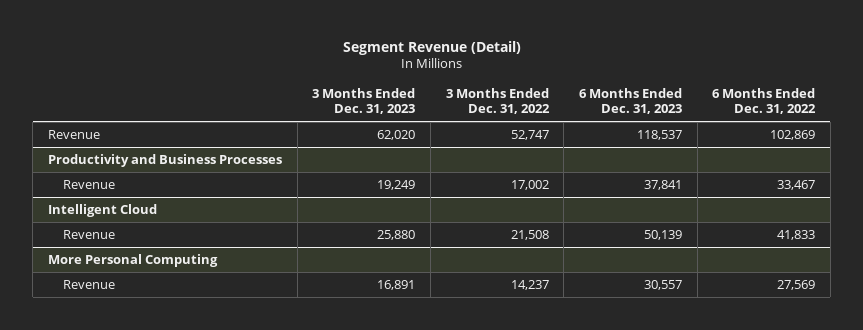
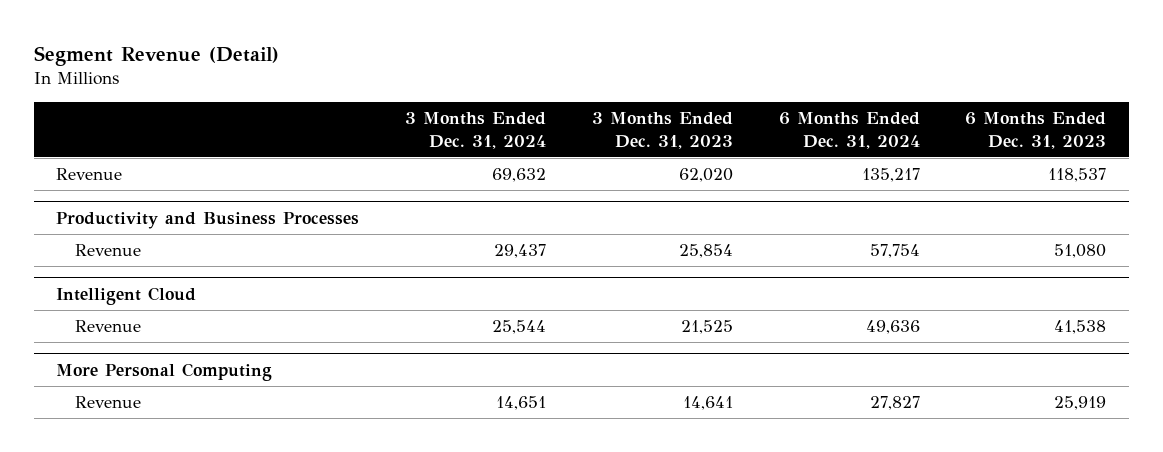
[445,87,550,115] 3 Months Ended Dec. 31, 2022 -> none
[712,87,817,115] 6 Months Ended Dec. 31, 2022 -> none
none -> [405,112,547,149] 3 Months Ended Dec. 31, 2024
none -> [778,112,920,149] 6 Months Ended Dec. 31, 2024
[377,179,416,190] 19,249 -> [678,244,733,259] 25,854
[643,179,682,190] 37,841 -> [1054,244,1107,259] 51,080
[377,229,416,240] 25,880 -> [680,320,733,335] 21,525
[643,229,682,240] 50,139 -> [1054,320,1107,335] 41,538
[377,279,416,290] 16,891 -> [682,396,733,411] 14,641
[643,279,682,290] 30,557 -> [1054,396,1107,411] 25,919

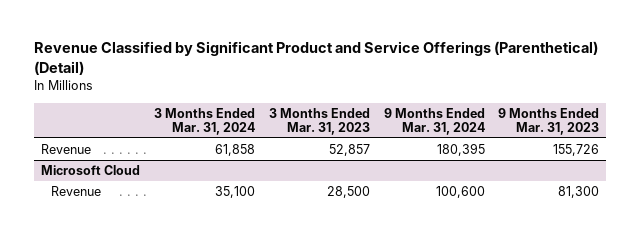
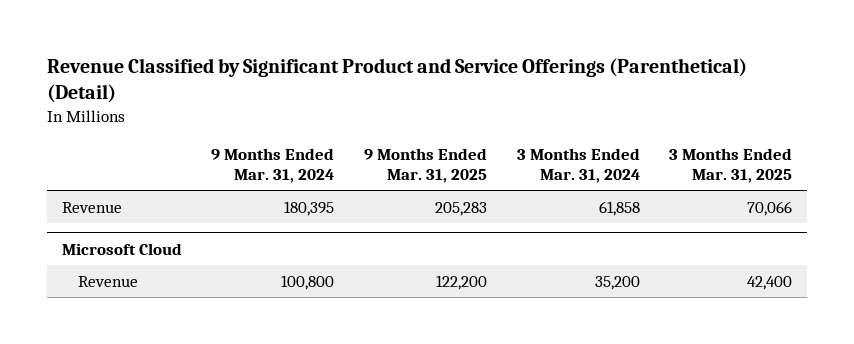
[268,107,370,136] 3 Months Ended Mar. 31, 2023 -> none
[498,107,600,136] 9 Months Ended Mar. 31, 2023 -> none
none -> [364,148,488,183] 9 Months Ended Mar. 31, 2025
none -> [669,148,793,183] 3 Months Ended Mar. 31, 2025
[214,185,255,198] 35,100 -> [594,275,640,290] 35,200
[435,185,485,198] 100,600 -> [281,274,335,290] 100,800

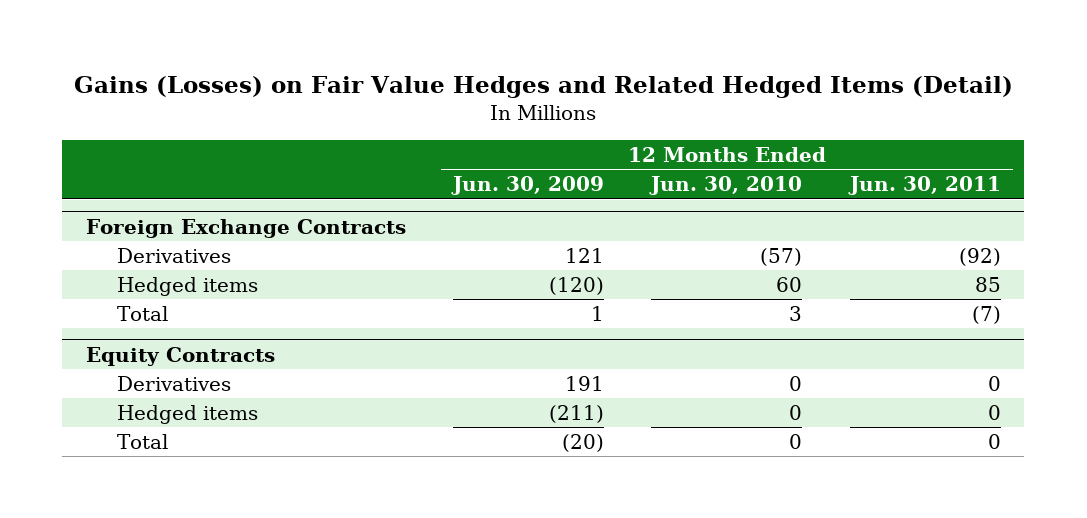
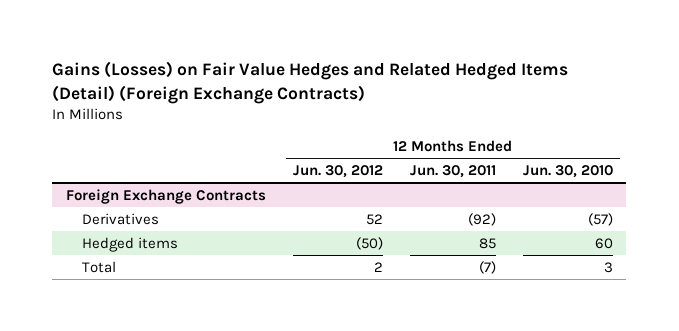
[74,76,1014,99] Gains (Losses) on Fair Value Hedges and Related Hedged Items (Detail) -> [52,61,569,104] Gains (Losses) on Fair Value Hedges and Related Hedged Items (Detail) (Foreign Exchange Contracts)
[451,176,605,196] Jun. 30, 2009 -> none
none -> [292,165,383,179] Jun. 30, 2012
[85,346,275,366] Equity Contracts -> none
[117,375,232,391] Derivatives -> none
[117,404,259,424] Hedged items -> none
[117,433,169,449] Total -> none

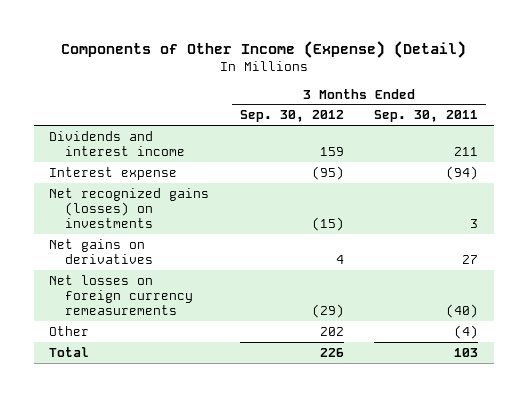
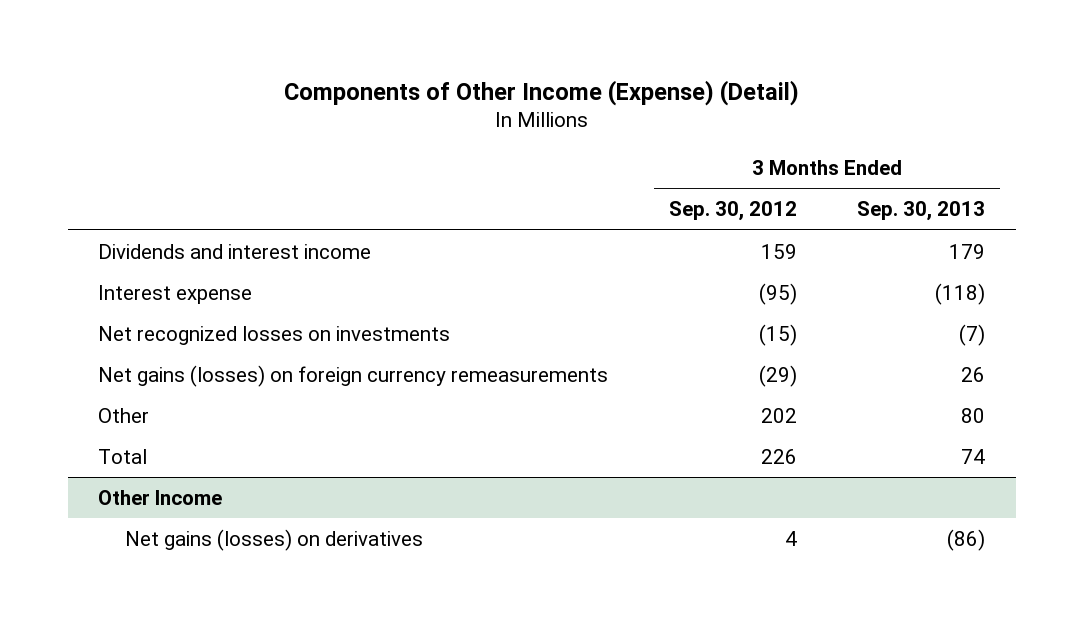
[374,110,479,123] Sep. 30, 2011 -> none
none -> [857,201,986,222] Sep. 30, 2013
[48,238,154,264] Net gains on derivatives -> none
[48,187,209,228] Net recognized gains (losses) on investments -> [98,325,451,345] Net recognized losses on investments
[48,274,194,315] Net losses on foreign currency remeasurements -> [98,364,609,387] Net gains (losses) on foreign currency remeasurements
none -> [98,489,223,505] Other Income
none -> [124,528,423,551] Net gains (losses) on derivatives

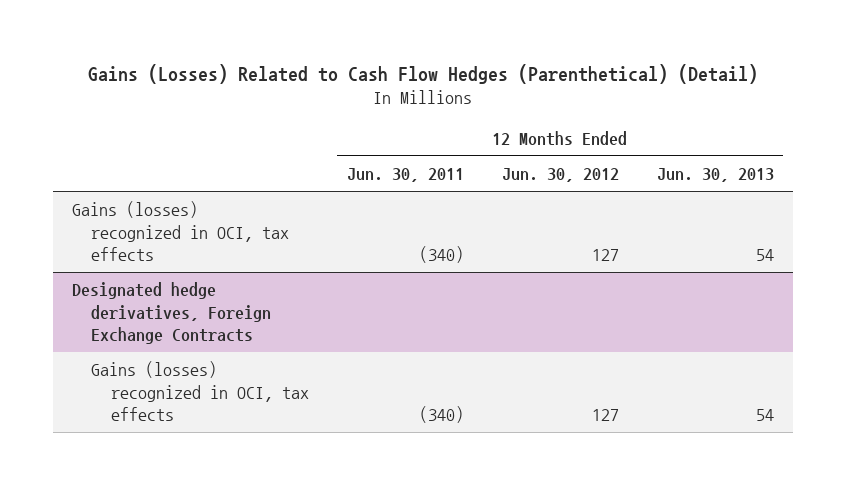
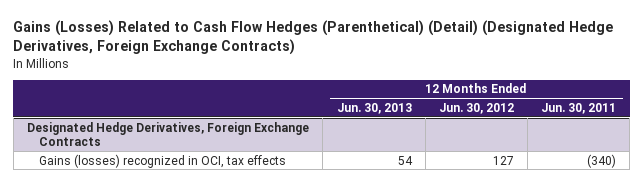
[87,63,758,84] Gains (Losses) Related to Cash Flow Hedges (Parenthetical) (Detail) -> [13,20,614,56] Gains (Losses) Related to Cash Flow Hedges (Parenthetical) (Detail) (Designated Hedge Derivatives, Foreign Exchange Contracts)
[71,201,290,261] Gains (losses) recognized in OCI, tax effects -> none
[71,282,272,344] Designated hedge derivatives, Foreign Exchange Contracts -> [27,121,310,147] Designated Hedge Derivatives, Foreign Exchange Contracts

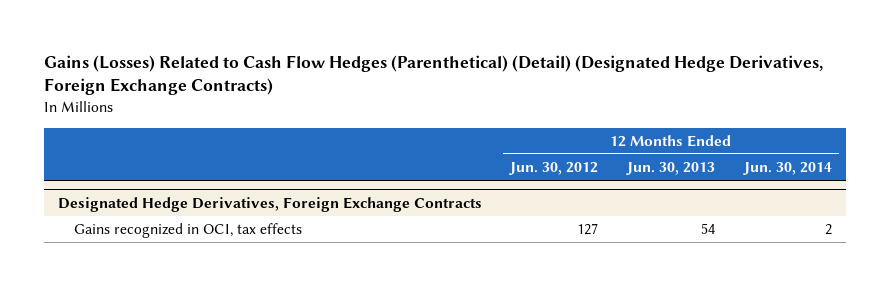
[541,102,617,114] Jun. 30, 2011 -> none
none -> [742,162,832,176] Jun. 30, 2014
[39,153,287,168] Gains (losses) recognized in OCI, tax effects -> [73,223,302,239] Gains recognized in OCI, tax effects

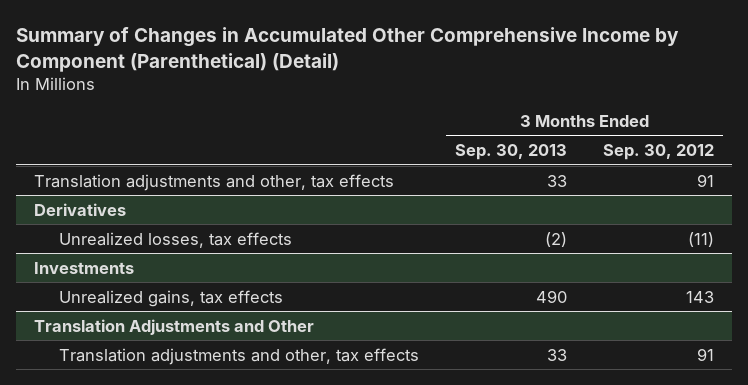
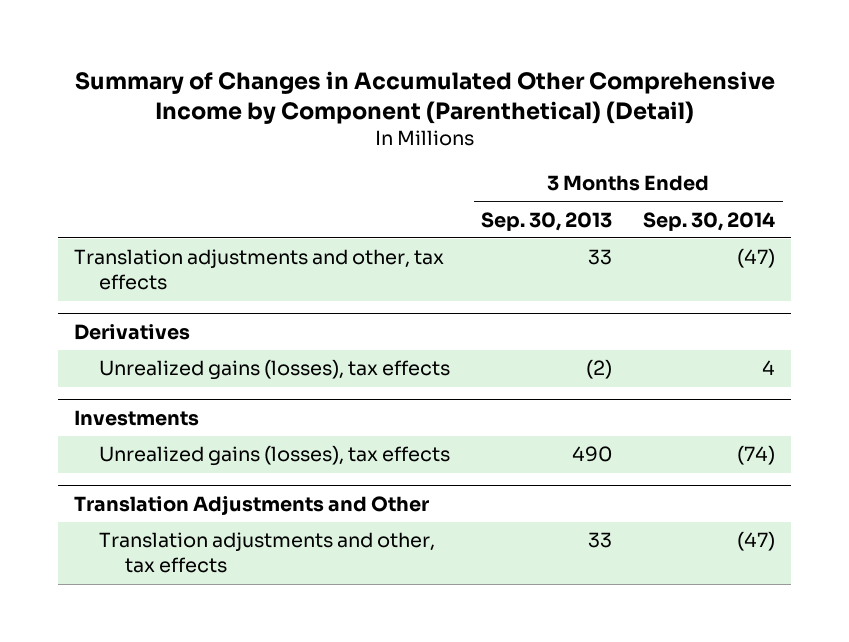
[603,144,715,161] Sep. 30, 2012 -> none
none -> [643,211,776,231] Sep. 30, 2014
[59,231,293,248] Unrealized losses, tax effects -> [99,359,451,381] Unrealized gains (losses), tax effects
[59,289,284,307] Unrealized gains, tax effects -> [99,445,451,467] Unrealized gains (losses), tax effects

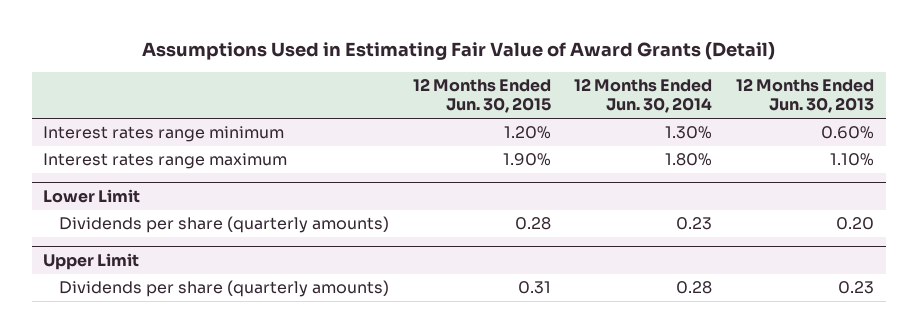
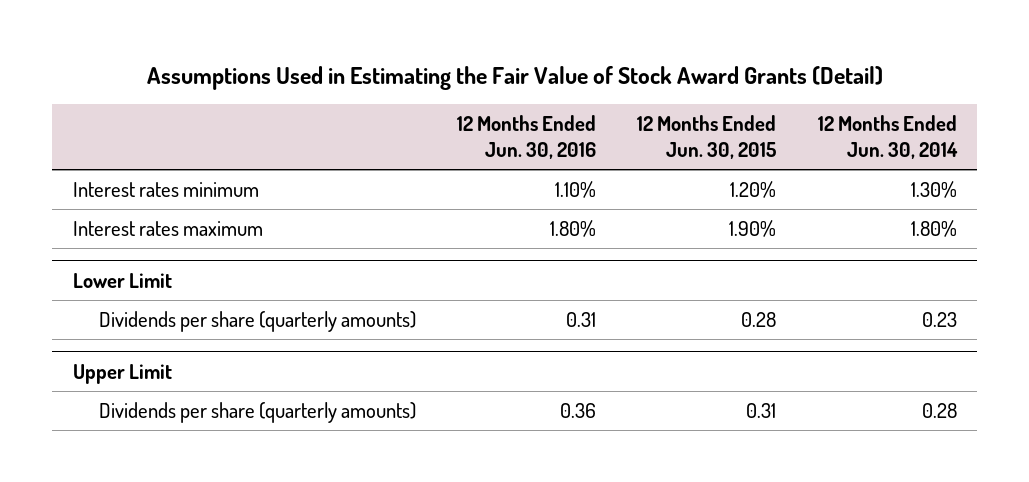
[141,42,775,61] Assumptions Used in Estimating Fair Value of Award Grants (Detail) -> [146,65,883,90] Assumptions Used in Estimating the Fair Value of Stock Award Grants (Detail)
[736,78,875,114] 12 Months Ended Jun. 30, 2013 -> none
none -> [457,115,597,160] 12 Months Ended Jun. 30, 2016
[43,126,285,143] Interest rates range minimum -> [72,182,259,198] Interest rates minimum
[43,153,288,170] Interest rates range maximum -> [72,221,263,237] Interest rates maximum

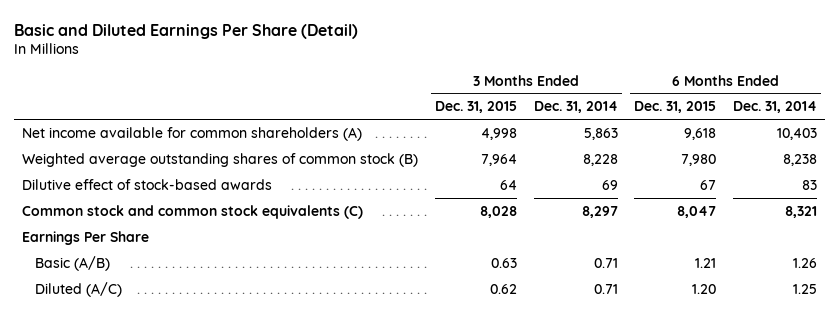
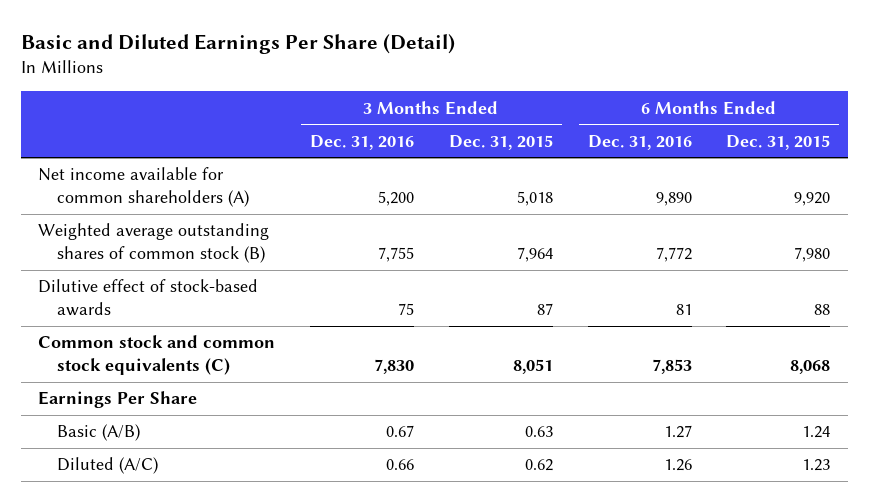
[533,101,618,114] Dec. 31, 2014 -> none
[733,101,818,114] Dec. 31, 2014 -> none
none -> [310,134,415,150] Dec. 31, 2016
none -> [587,134,692,150] Dec. 31, 2016
[480,127,517,140] 4,998 -> [516,191,553,207] 5,018
[684,127,717,140] 9,618 -> [794,192,831,207] 9,920
[499,179,517,190] 64 -> [536,303,553,316] 87
[700,179,717,190] 67 -> [814,304,831,316] 88
[479,205,517,218] 8,028 -> [512,359,553,375] 8,051
[677,205,717,218] 8,047 -> [790,360,831,375] 8,068
[695,257,717,268] 1.21 -> [802,426,831,439] 1.24
[692,283,717,294] 1.20 -> [802,459,831,472] 1.23

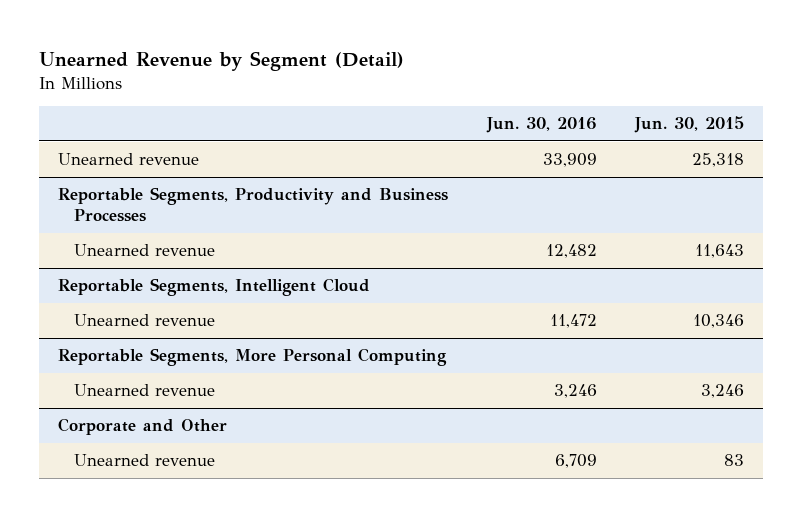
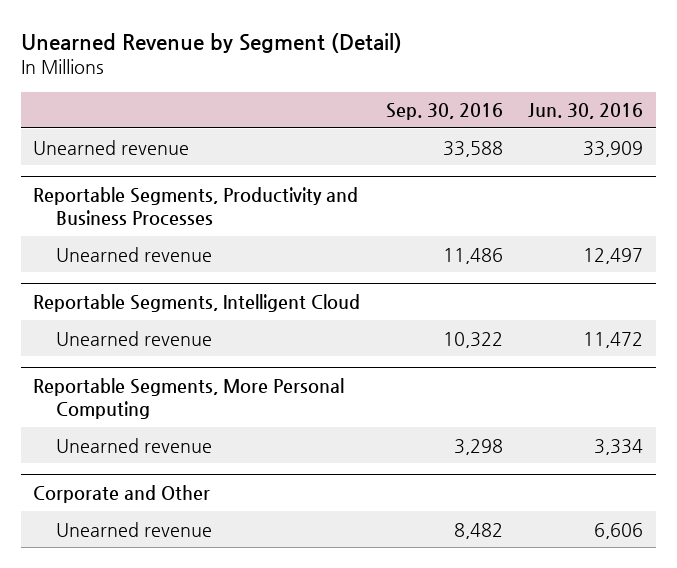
[633,116,744,134] Jun. 30, 2015 -> none
none -> [385,103,503,121] Sep. 30, 2016
[545,244,597,259] 12,482 -> [583,247,644,264] 12,497
[553,384,597,399] 3,246 -> [594,438,644,455] 3,334
[554,454,597,469] 6,709 -> [594,522,644,539] 6,606

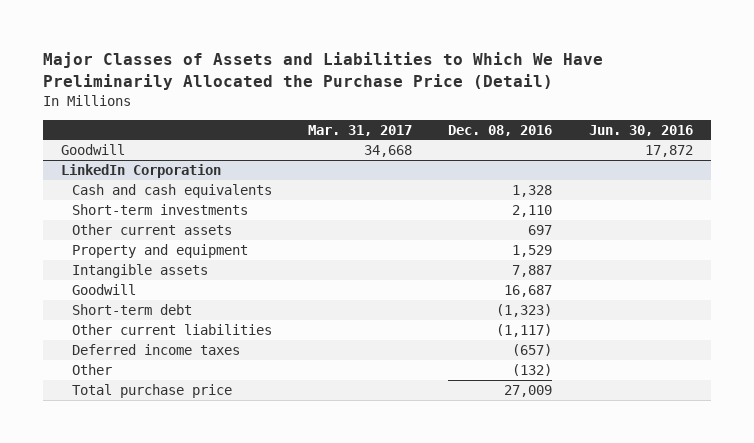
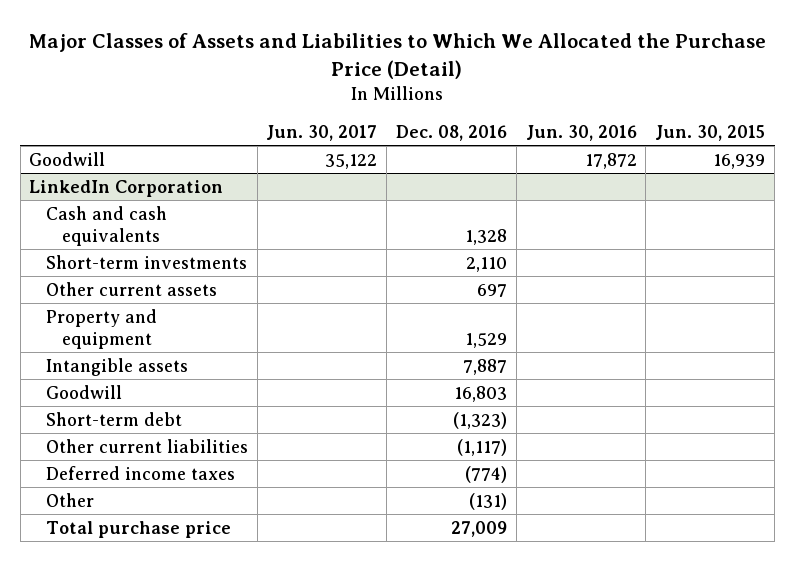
[43,52,604,90] Major Classes of Assets and Liabilities to Which We Have Preliminarily Allocated the Purchase Price (Detail) -> [29,33,767,80] Major Classes of Assets and Liabilities to Which We Allocated the Purchase Price (Detail)
[307,124,412,136] Mar. 31, 2017 -> none
none -> [266,125,378,142] Jun. 30, 2017
none -> [655,125,766,142] Jun. 30, 2015
[504,284,553,297] 16,687 -> [454,385,508,402] 16,803
[512,343,553,356] (657) -> [465,465,508,483] (774)
[512,363,553,376] (132) -> [469,492,508,510] (131)

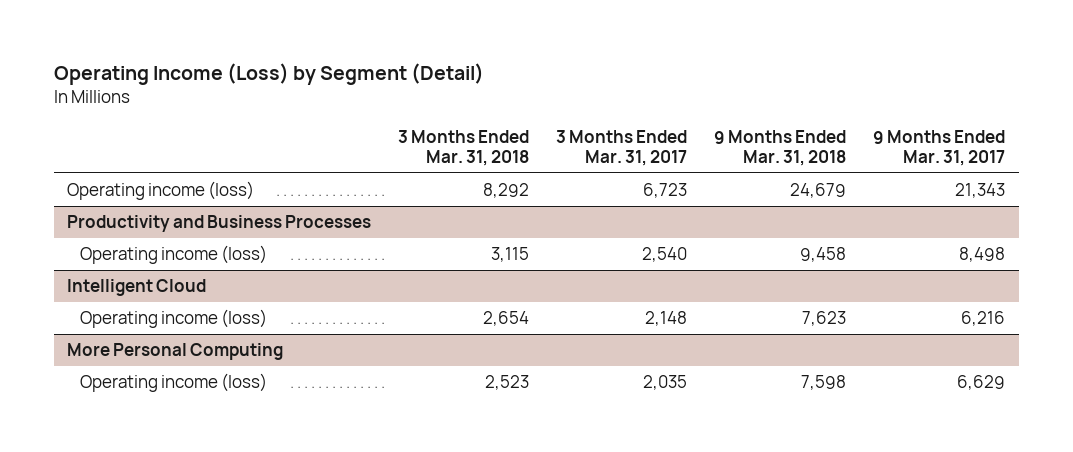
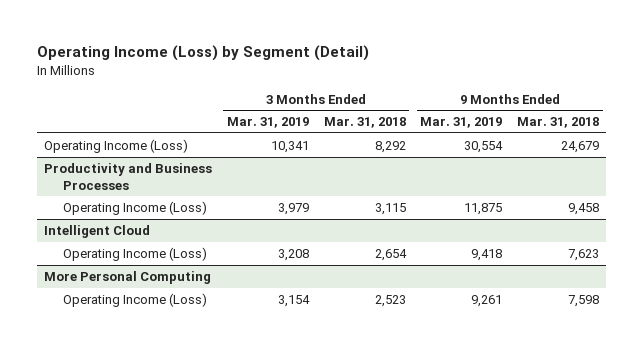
[556,129,688,166] 3 Months Ended Mar. 31, 2017 -> none
[873,129,1006,166] 9 Months Ended Mar. 31, 2017 -> none
none -> [226,117,309,129] Mar. 31, 2019
none -> [420,117,503,129] Mar. 31, 2019
[67,181,255,201] Operating income (loss) -> [44,138,189,153] Operating Income (Loss)
[79,245,267,265] Operating income (loss) -> [63,200,208,215] Operating Income (Loss)
[79,309,267,329] Operating income (loss) -> [63,246,208,261] Operating Income (Loss)
[79,373,267,393] Operating income (loss) -> [63,292,208,307] Operating Income (Loss)

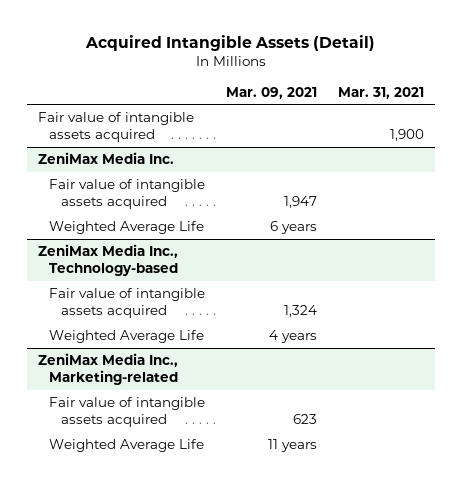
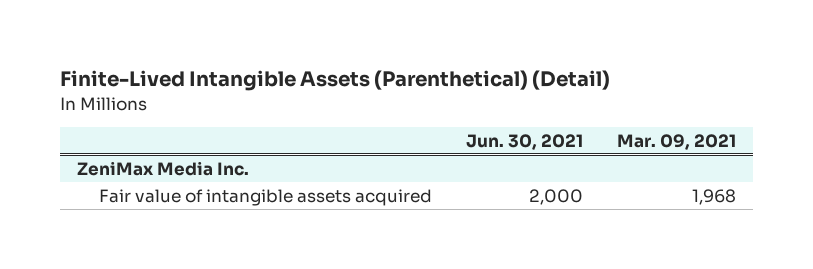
[85,34,376,51] Acquired Intangible Assets (Detail) -> [59,70,610,92] Finite-Lived Intangible Assets (Parenthetical) (Detail)
[338,86,425,99] Mar. 31, 2021 -> none
none -> [466,133,584,150] Jun. 30, 2021
[37,112,194,142] Fair value of intangible assets acquired -> none
[49,221,205,235] Weighted Average Life -> none
[37,244,179,276] ZeniMax Media Inc., Technology-based -> none
[49,288,206,318] Fair value of intangible assets acquired -> none
[49,330,205,344] Weighted Average Life -> none
[37,353,179,385] ZeniMax Media Inc., Marketing-related -> none
[49,397,206,427] Fair value of intangible assets acquired -> none
[49,439,205,453] Weighted Average Life -> none
[284,195,318,208] 1,947 -> [692,188,737,205] 1,968

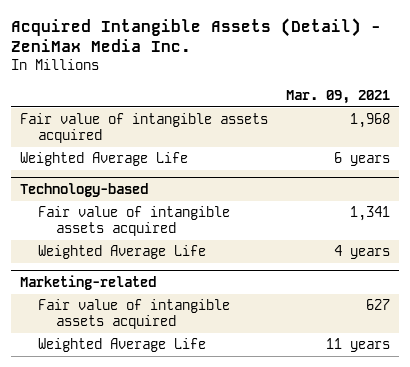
[59,70,610,92] Finite-Lived Intangible Assets (Parenthetical) (Detail) -> [11,17,382,53] Acquired Intangible Assets (Detail) - ZeniMax Media Inc.
[466,133,584,150] Jun. 30, 2021 -> none
[76,160,249,176] ZeniMax Media Inc. -> none
none -> [20,152,189,167] Weighted Average Life
none -> [20,183,149,198] Technology-based
none -> [38,206,231,236] Fair value of intangible assets acquired
none -> [38,245,207,260] Weighted Average Life
none -> [20,275,157,291] Marketing-related
none -> [38,299,231,329] Fair value of intangible assets acquired
none -> [38,338,207,353] Weighted Average Life

